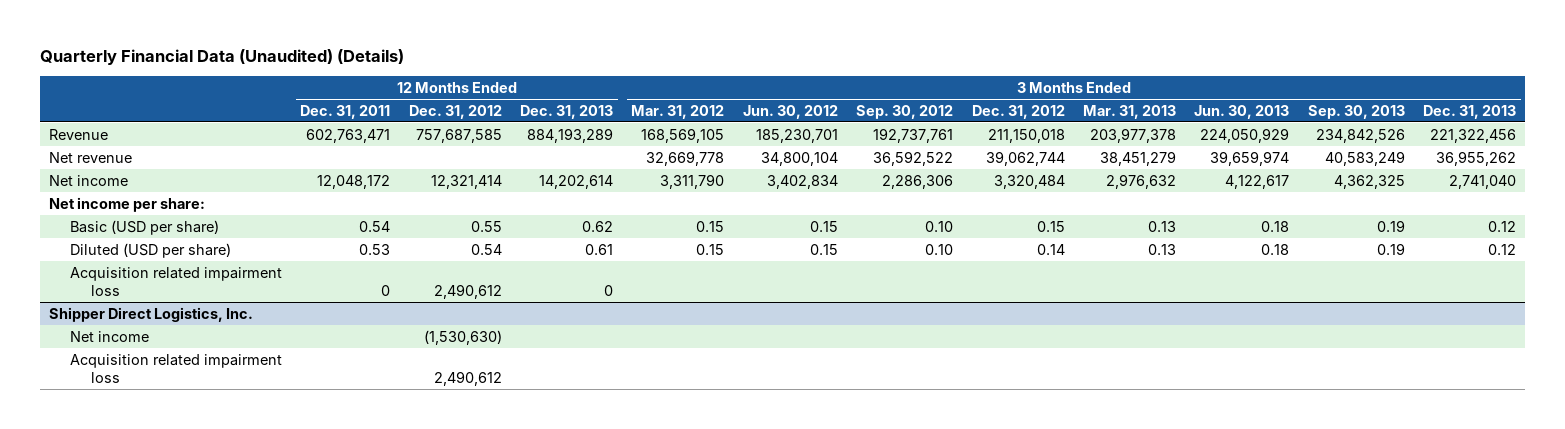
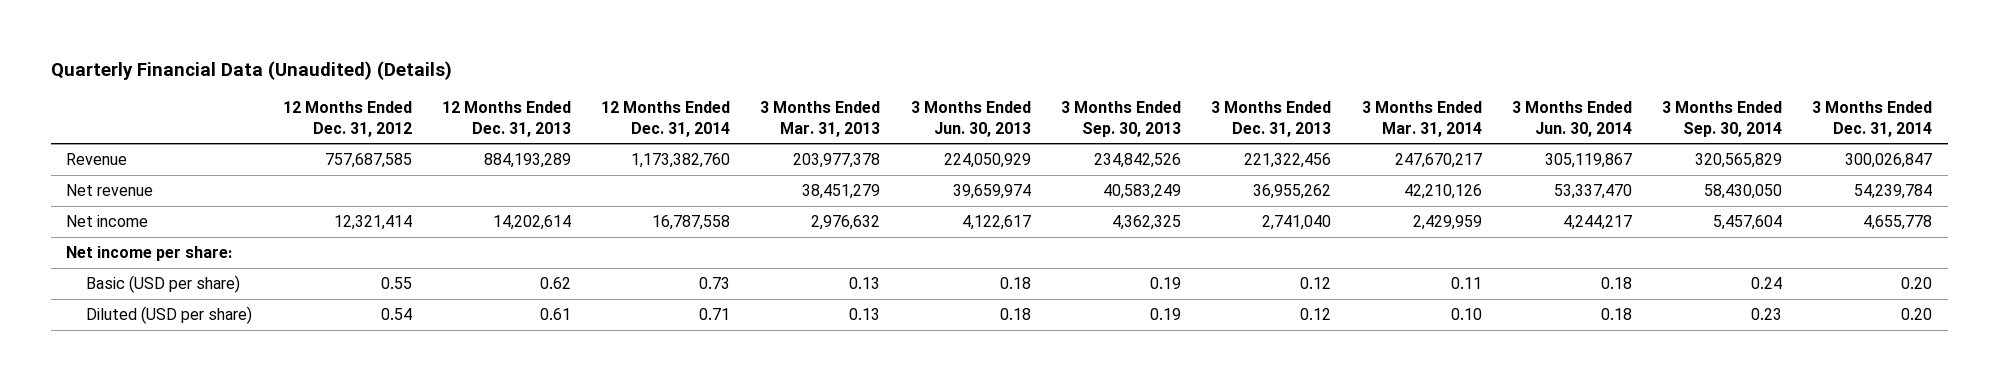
[300,104,391,119] Dec. 31, 2011 -> none
[631,104,725,119] Mar. 31, 2012 -> none
[742,104,838,119] Jun. 30, 2012 -> none
[856,104,954,119] Sep. 30, 2012 -> none
[971,104,1065,119] Dec. 31, 2012 -> none
none -> [601,101,731,137] 12 Months Ended Dec. 31, 2014
none -> [1361,101,1482,137] 3 Months Ended Mar. 31, 2014
none -> [1511,101,1632,137] 3 Months Ended Jun. 30, 2014
none -> [1662,101,1783,137] 3 Months Ended Sep. 30, 2014
none -> [1812,101,1933,137] 3 Months Ended Dec. 31, 2014
[69,266,282,297] Acquisition related impairment loss -> none
[48,306,253,322] Shipper Direct Logistics, Inc. -> none
[69,330,149,342] Net income -> none
[69,353,282,384] Acquisition related impairment loss -> none

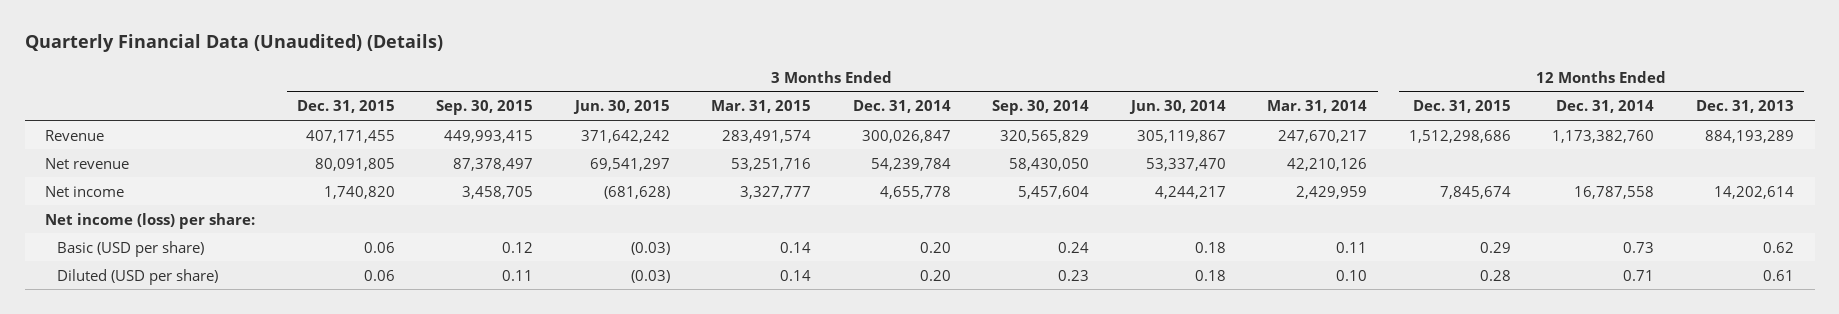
[282,101,412,137] 12 Months Ended Dec. 31, 2012 -> none
[760,101,881,137] 3 Months Ended Mar. 31, 2013 -> none
[910,101,1031,137] 3 Months Ended Jun. 30, 2013 -> none
[1061,101,1182,137] 3 Months Ended Sep. 30, 2013 -> none
[1211,101,1332,137] 3 Months Ended Dec. 31, 2013 -> none
none -> [296,100,395,114] Dec. 31, 2015
none -> [436,100,534,116] Sep. 30, 2015
none -> [572,100,670,115] Jun. 30, 2015
none -> [711,100,812,114] Mar. 31, 2015
none -> [1412,100,1511,114] Dec. 31, 2015
[66,246,233,262] Net income per share: -> [45,212,256,229] Net income (loss) per share:

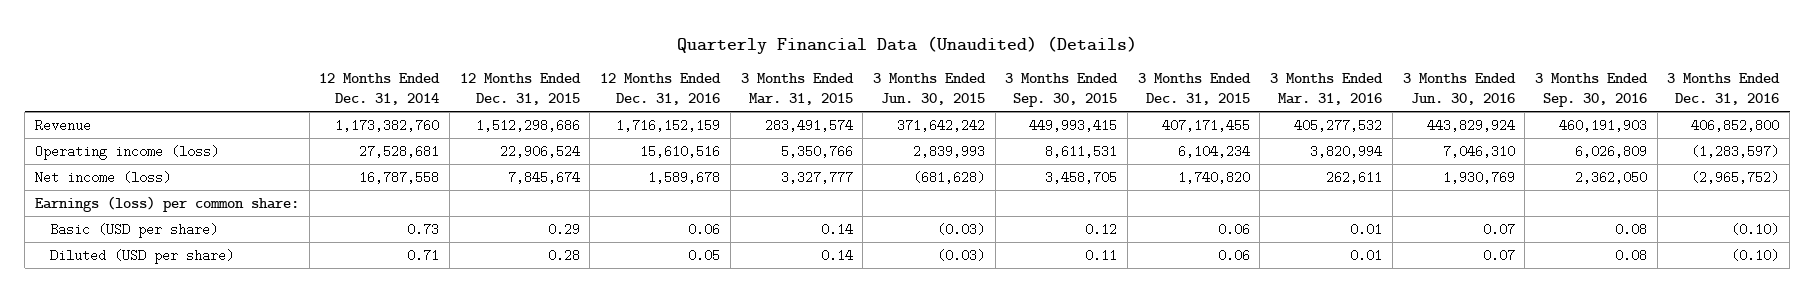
[852,100,951,114] Dec. 31, 2014 -> none
[992,100,1090,116] Sep. 30, 2014 -> none
[1128,100,1226,115] Jun. 30, 2014 -> none
[1267,100,1368,114] Mar. 31, 2014 -> none
[1695,100,1794,114] Dec. 31, 2013 -> none
none -> [600,73,722,106] 12 Months Ended Dec. 31, 2016
none -> [1270,73,1384,106] 3 Months Ended Mar. 31, 2016
none -> [1402,73,1516,106] 3 Months Ended Jun. 30, 2016
none -> [1535,73,1649,108] 3 Months Ended Sep. 30, 2016
none -> [1667,73,1781,106] 3 Months Ended Dec. 31, 2016
[45,157,130,169] Net revenue -> none
none -> [34,144,219,160] Operating income (loss)
[45,185,125,197] Net income -> [34,170,171,184] Net income (loss)
[45,212,256,229] Net income (loss) per share: -> [34,195,299,212] Earnings (loss) per common share:

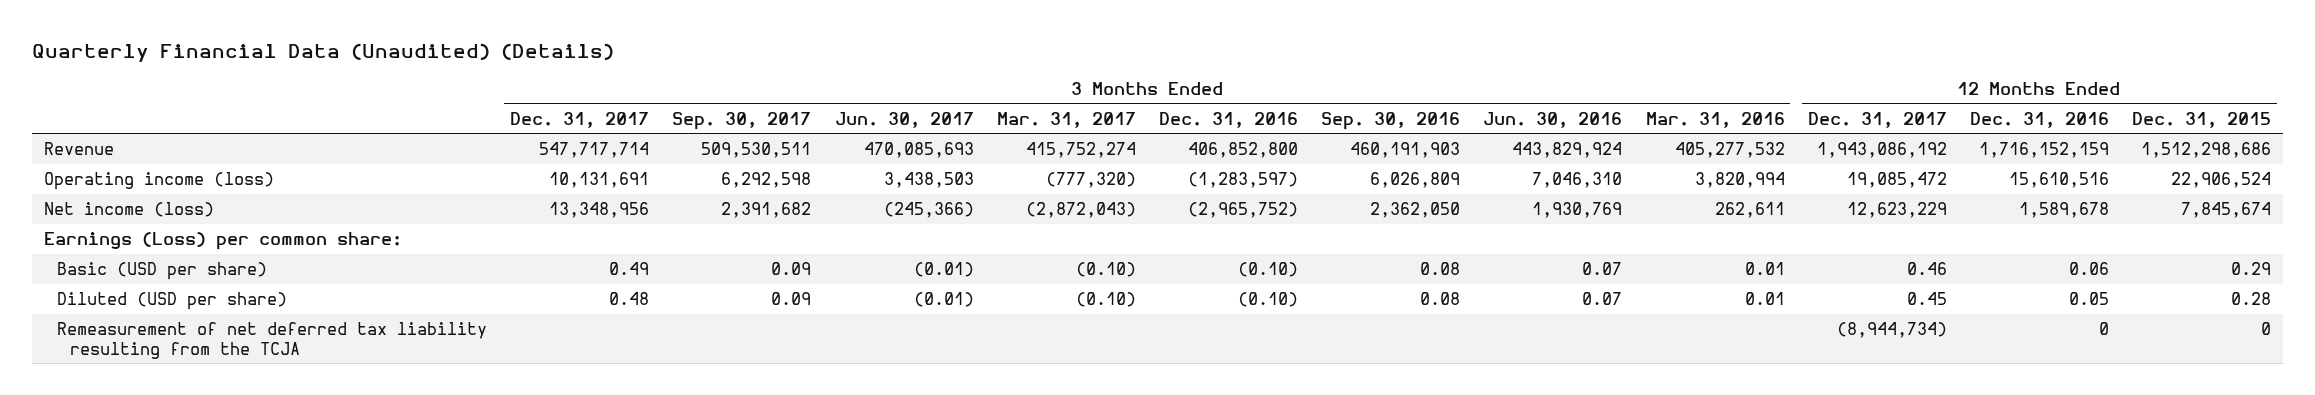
[319,73,441,106] 12 Months Ended Dec. 31, 2014 -> none
[740,73,854,106] 3 Months Ended Mar. 31, 2015 -> none
[872,73,986,106] 3 Months Ended Jun. 30, 2015 -> none
[1005,73,1119,108] 3 Months Ended Sep. 30, 2015 -> none
[1137,73,1251,106] 3 Months Ended Dec. 31, 2015 -> none
none -> [510,111,650,128] Dec. 31, 2017
none -> [672,111,812,130] Sep. 30, 2017
none -> [834,111,974,128] Jun. 30, 2017
none -> [996,111,1136,128] Mar. 31, 2017
none -> [1807,111,1947,128] Dec. 31, 2017
[34,195,299,212] Earnings (loss) per common share: -> [44,232,403,251] Earnings (Loss) per common share:
none -> [56,322,487,359] Remeasurement of net deferred tax liability resulting from the TCJA

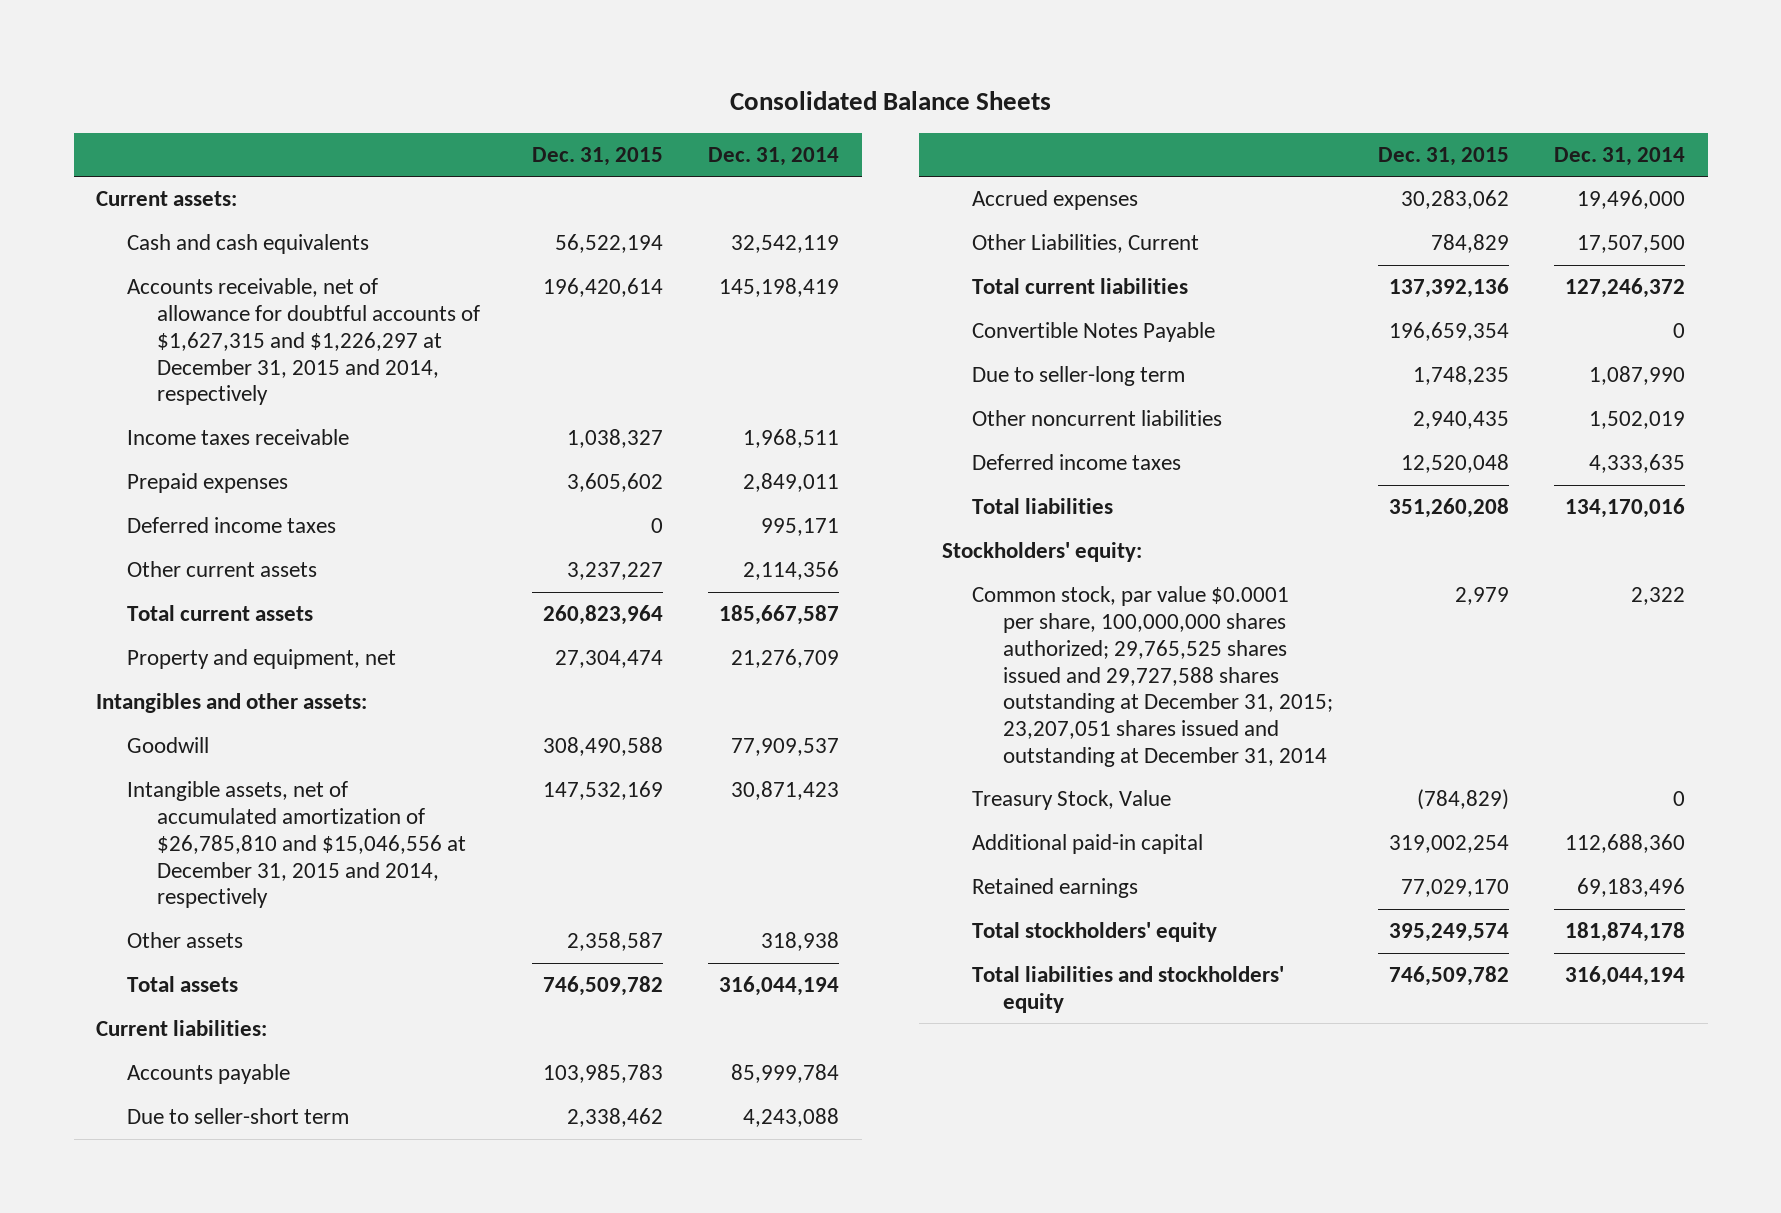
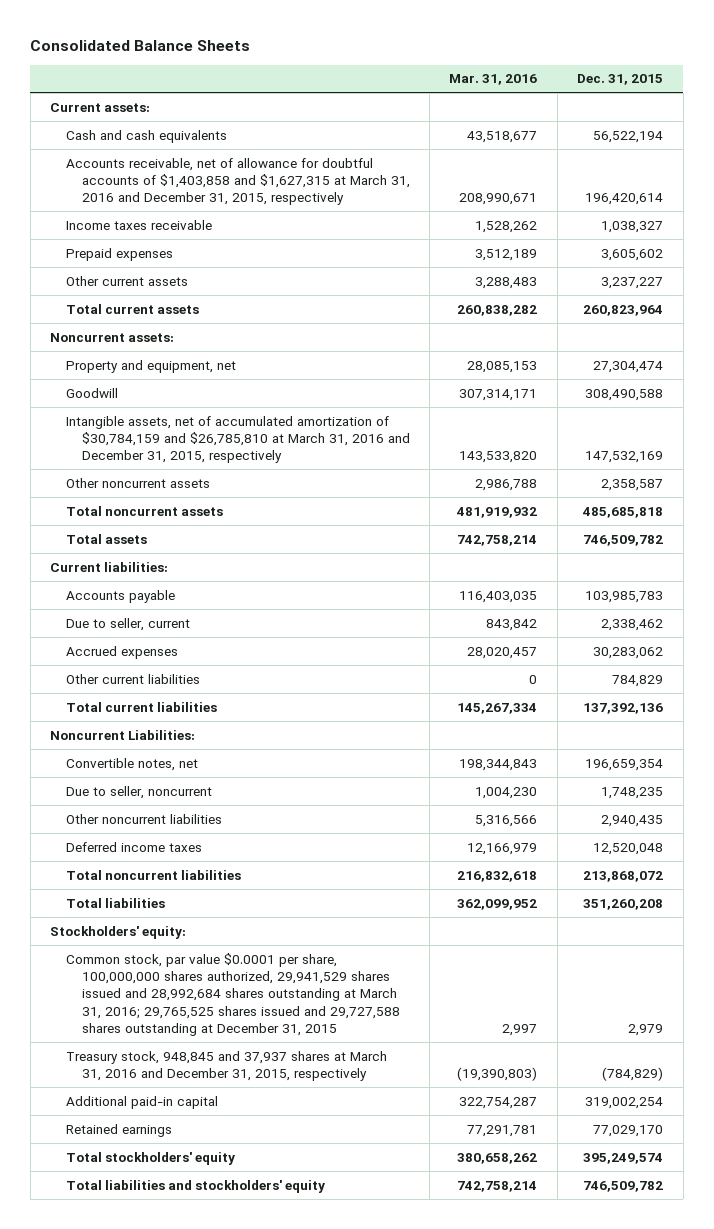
[708,146,840,166] Dec. 31, 2014 -> none
none -> [449,74,538,86] Mar. 31, 2016
[126,278,481,406] Accounts receivable, net of allowance for doubtful accounts of $1,627,315 and $1,226,297 at December 31, 2015 and 2014, respectively -> [65,157,410,206] Accounts receivable, net of allowance for doubtful accounts of $1,403,858 and $1,627,315 at March 31, 2016 and December 31, 2015, respectively
[126,517,336,534] Deferred income taxes -> none
none -> [50,332,175,342] Noncurrent assets:
[96,693,368,714] Intangibles and other assets: -> none
[126,781,467,909] Intangible assets, net of accumulated amortization of $26,785,810 and $15,046,556 at December 31, 2015 and 2014, respectively -> [65,415,410,464] Intangible assets, net of accumulated amortization of $30,784,159 and $26,785,810 at March 31, 2016 and December 31, 2015, respectively
[126,932,243,949] Other assets -> [65,477,210,488] Other noncurrent assets
none -> [65,505,223,516] Total noncurrent assets
[126,1108,349,1125] Due to seller-short term -> [65,617,190,631] Due to seller, current
[972,234,1200,254] Other Liabilities, Current -> [65,673,200,684] Other current liabilities
none -> [50,729,196,740] Noncurrent Liabilities:
[972,322,1216,343] Convertible Notes Payable -> [65,757,198,771] Convertible notes, net
[972,366,1186,387] Due to seller-long term -> [65,785,212,799] Due to seller, noncurrent
none -> [65,869,241,880] Total noncurrent liabilities
[972,586,1333,767] Common stock, par value $0.0001 per share, 100,000,000 shares authorized; 29,765,525 shares issued and 29,727,588 shares outstanding at December 31, 2015; 23,207,051 shares issued and outstanding at December 31, 2014 -> [65,952,400,1037] Common stock, par value $0.0001 per share, 100,000,000 shares authorized, 29,941,529 shares issued and 28,992,684 shares outstanding at March 31, 2016; 29,765,525 shares issued and 29,727,588 shares outstanding at December 31, 2015
[972,790,1172,811] Treasury Stock, Value -> [65,1050,387,1082] Treasury stock, 948,845 and 37,937 shares at March 31, 2016 and December 31, 2015, respectively

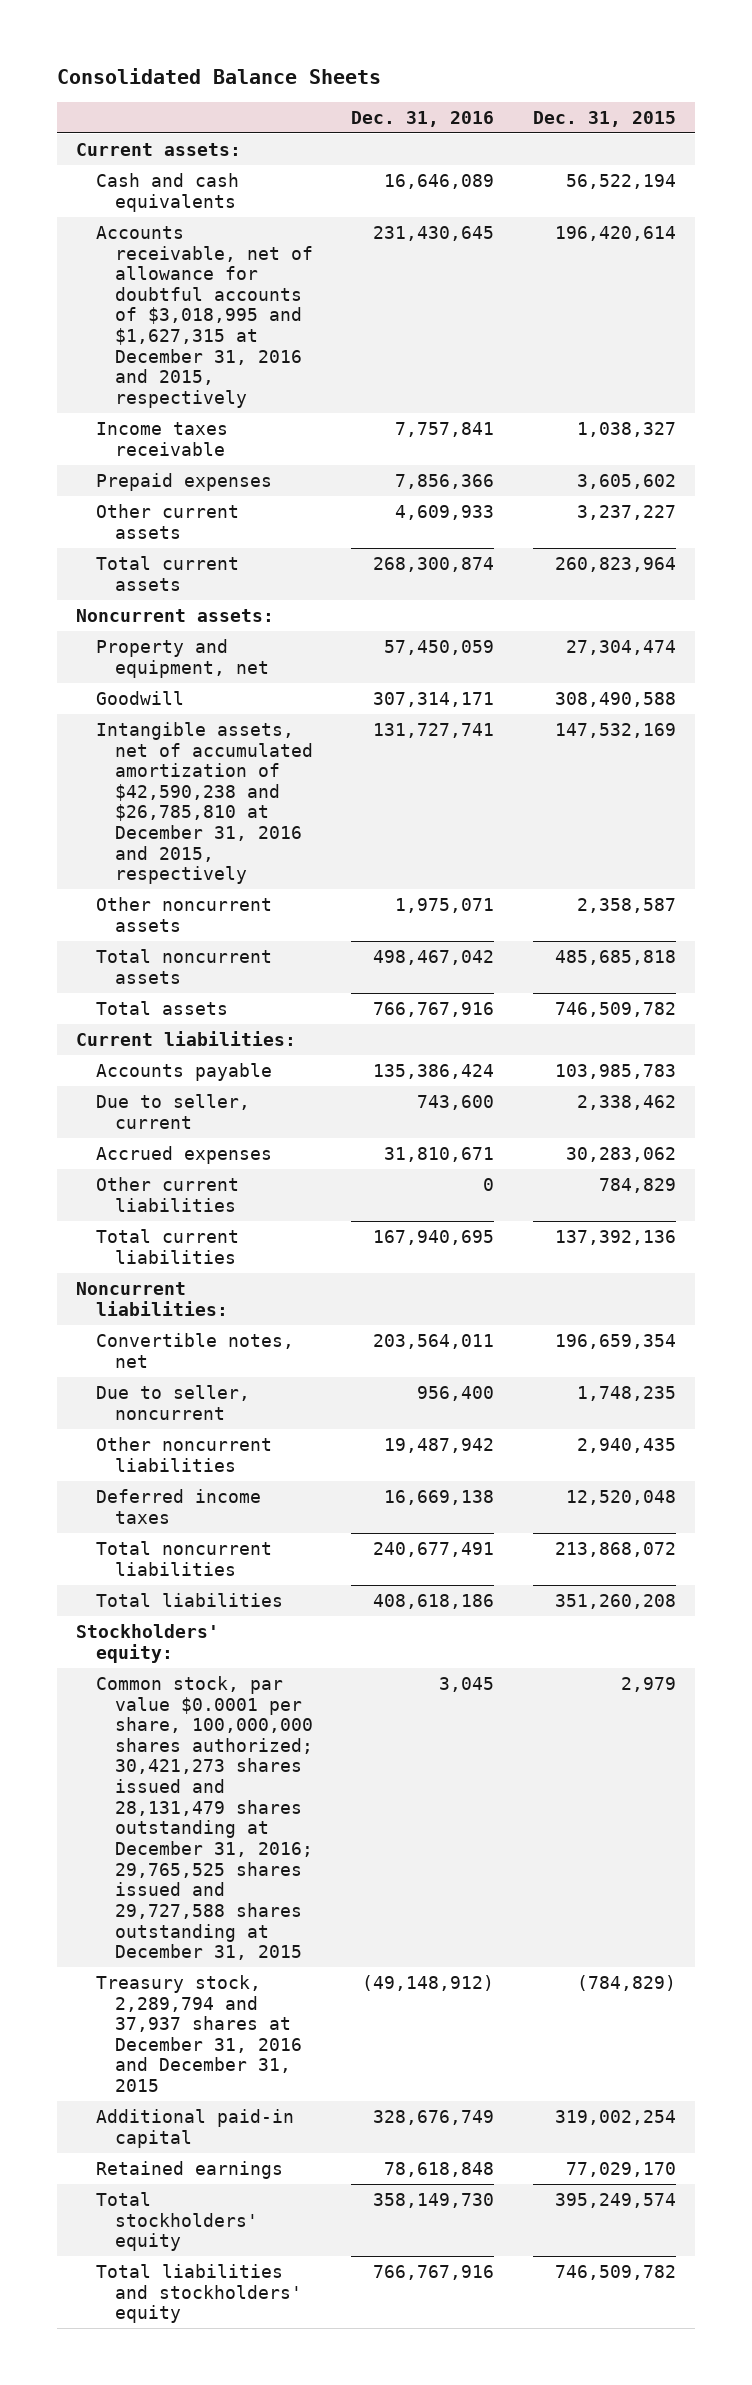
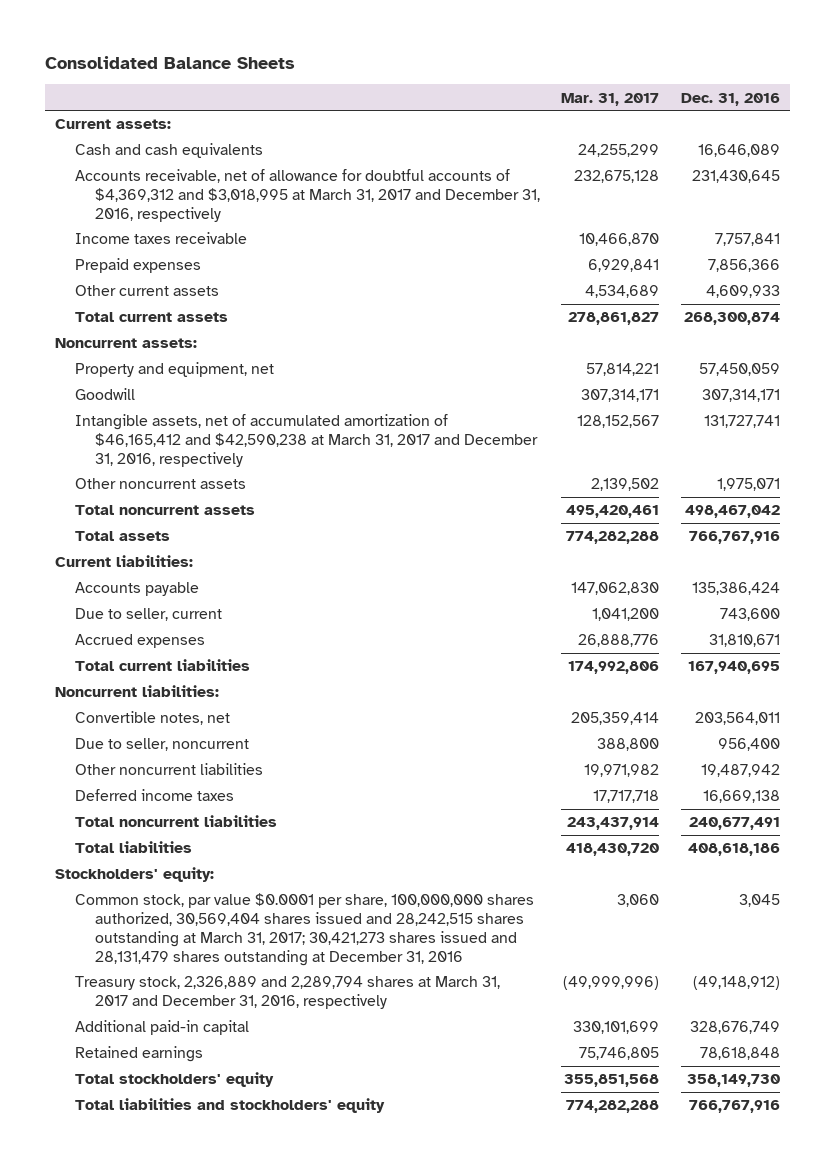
[532,110,676,127] Dec. 31, 2015 -> none
none -> [561,92,660,106] Mar. 31, 2017
[95,225,314,409] Accounts receivable, net of allowance for doubtful accounts of $3,018,995 and $1,627,315 at December 31, 2016 and 2015, respectively -> [75,169,541,222] Accounts receivable, net of allowance for doubtful accounts of $4,369,312 and $3,018,995 at March 31, 2017 and December 31, 2016, respectively
[95,721,314,885] Intangible assets, net of accumulated amortization of $42,590,238 and $26,785,810 at December 31, 2016 and 2015, respectively -> [75,414,539,467] Intangible assets, net of accumulated amortization of $46,165,412 and $42,590,238 at March 31, 2017 and December 31, 2016, respectively
[95,1176,239,1212] Other current liabilities -> none
[95,1675,314,1961] Common stock, par value $0.0001 per share, 100,000,000 shares authorized; 30,421,273 shares issued and 28,131,479 shares outstanding at December 31, 2016; 29,765,525 shares issued and 29,727,588 shares outstanding at December 31, 2015 -> [75,893,535,966] Common stock, par value $0.0001 per share, 100,000,000 shares authorized, 30,569,404 shares issued and 28,242,515 shares outstanding at March 31, 2017; 30,421,273 shares issued and 28,131,479 shares outstanding at December 31, 2016
[95,1974,303,2093] Treasury stock, 2,289,794 and 37,937 shares at December 31, 2016 and December 31, 2015 -> [75,976,501,1010] Treasury stock, 2,326,889 and 2,289,794 shares at March 31, 2017 and December 31, 2016, respectively

